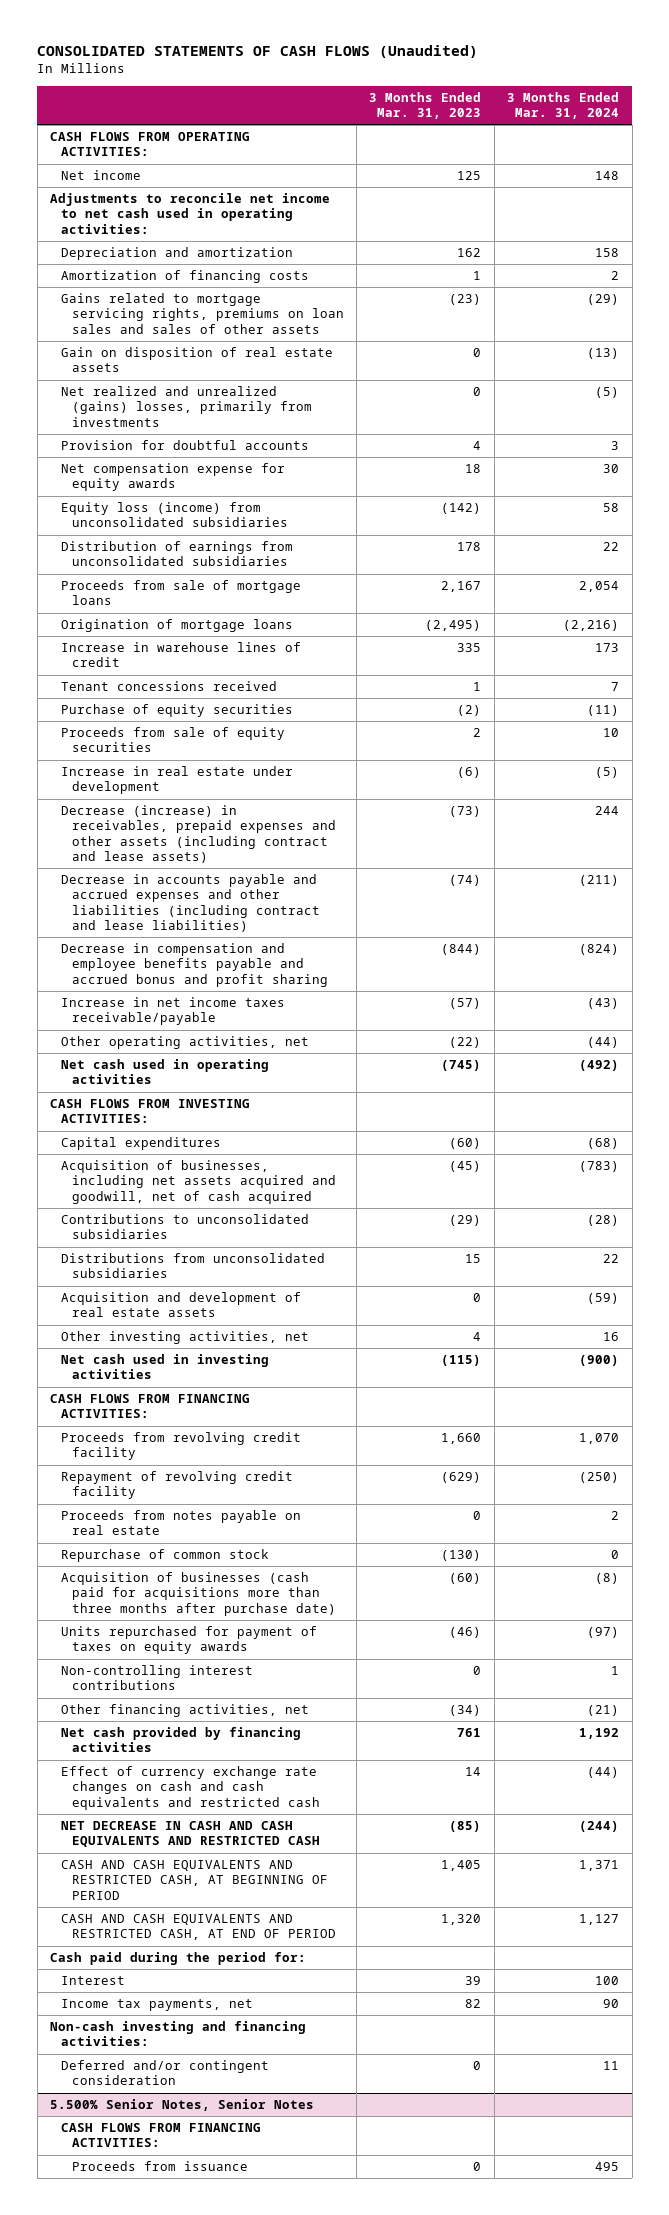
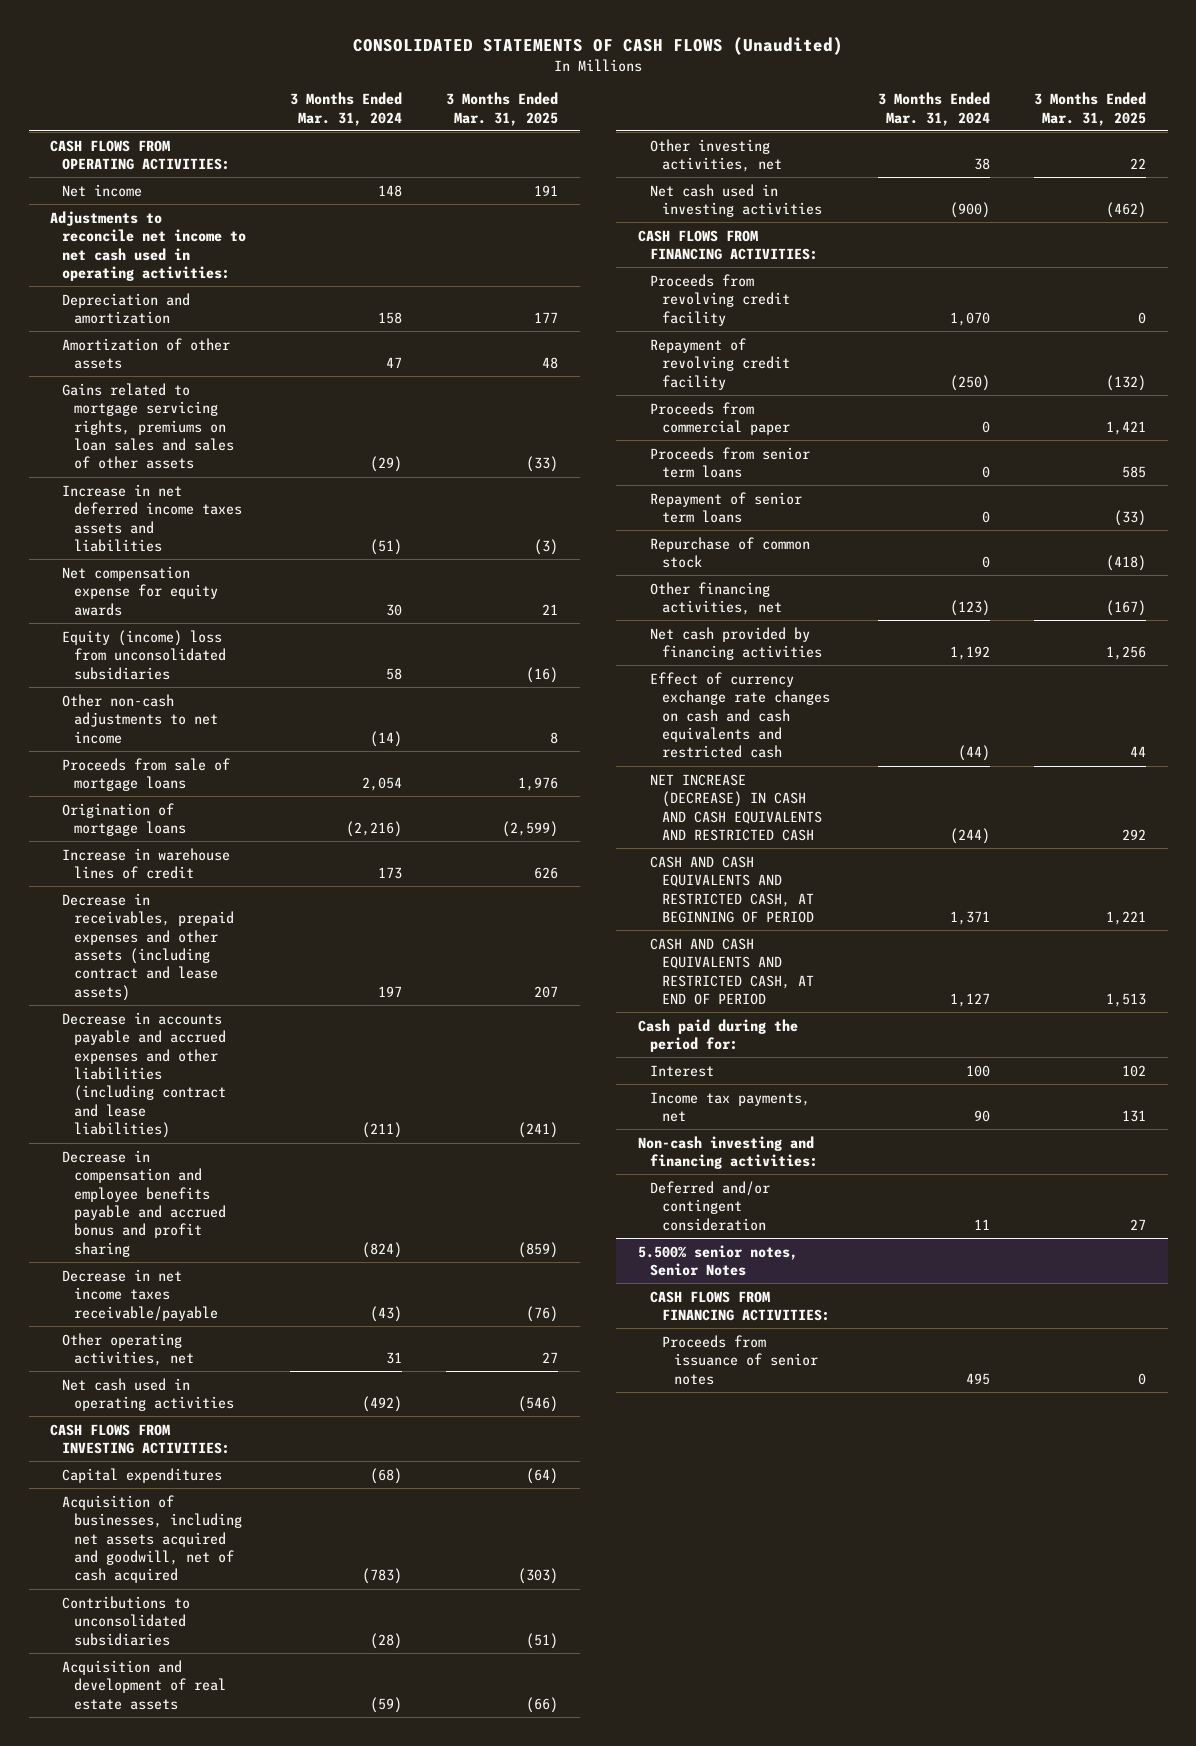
[369,92,482,120] 3 Months Ended Mar. 31, 2023 -> none
none -> [446,92,559,126] 3 Months Ended Mar. 31, 2025
[60,270,309,284] Amortization of financing costs -> none
none -> [62,337,231,370] Amortization of other assets
[60,347,333,373] Gain on disposition of real estate assets -> none
[60,386,312,427] Net realized and unrealized (gains) losses, primarily from investments -> none
[60,440,309,451] Provision for doubtful accounts -> none
none -> [62,483,243,552] Increase in net deferred income taxes assets and liabilities
[60,541,293,567] Distribution of earnings from unconsolidated subsidiaries -> none
[60,502,288,528] Equity loss (income) from unconsolidated subsidiaries -> [62,629,227,680] Equity (income) loss from unconsolidated subsidiaries
none -> [62,693,219,744] Other non-cash adjustments to net income
[60,681,277,692] Tenant concessions received -> none
[60,704,293,718] Purchase of equity securities -> none
[60,727,285,753] Proceeds from sale of equity securities -> none
[60,766,293,795] Increase in real estate under development -> none
[60,805,336,863] Decrease (increase) in receivables, prepaid expenses and other assets (including contract and lease assets) -> [62,892,235,1001] Decrease in receivables, prepaid expenses and other assets (including contract and lease assets)
[595,806,620,816] 244 -> [378,985,403,997] 197
[60,997,285,1026] Increase in net income taxes receivable/payable -> [62,1268,219,1321] Decrease in net income taxes receivable/payable
[587,1037,620,1049] (44) -> [386,1352,403,1365] 31
[60,1253,325,1279] Distributions from unconsolidated subsidiaries -> none
[603,1332,620,1342] 16 -> [974,158,991,171] 38
[60,1510,301,1536] Proceeds from notes payable on real estate -> none
none -> [650,401,791,436] Proceeds from commercial paper
none -> [650,446,811,479] Proceeds from senior term loans
none -> [650,491,803,524] Repayment of senior term loans
[60,1572,336,1616] Acquisition of businesses (cash paid for acquisitions more than three months after purchase date) -> none
[60,1626,317,1655] Units repurchased for payment of taxes on equity awards -> none
[60,1665,253,1691] Non-controlling interest contributions -> none
[587,1705,620,1717] (21) -> [950,600,991,617] (123)
[60,1821,320,1848] NET DECREASE IN CASH AND CASH EQUIVALENTS AND RESTRICTED CASH -> [650,773,823,841] NET INCREASE (DECREASE) IN CASH AND CASH EQUIVALENTS AND RESTRICTED CASH
[50,2099,315,2112] 5.500% Senior Notes, Senior Notes -> [638,1244,799,1277] 5.500% senior notes, Senior Notes
[71,2161,248,2172] Proceeds from issuance -> [662,1334,819,1385] Proceeds from issuance of senior notes

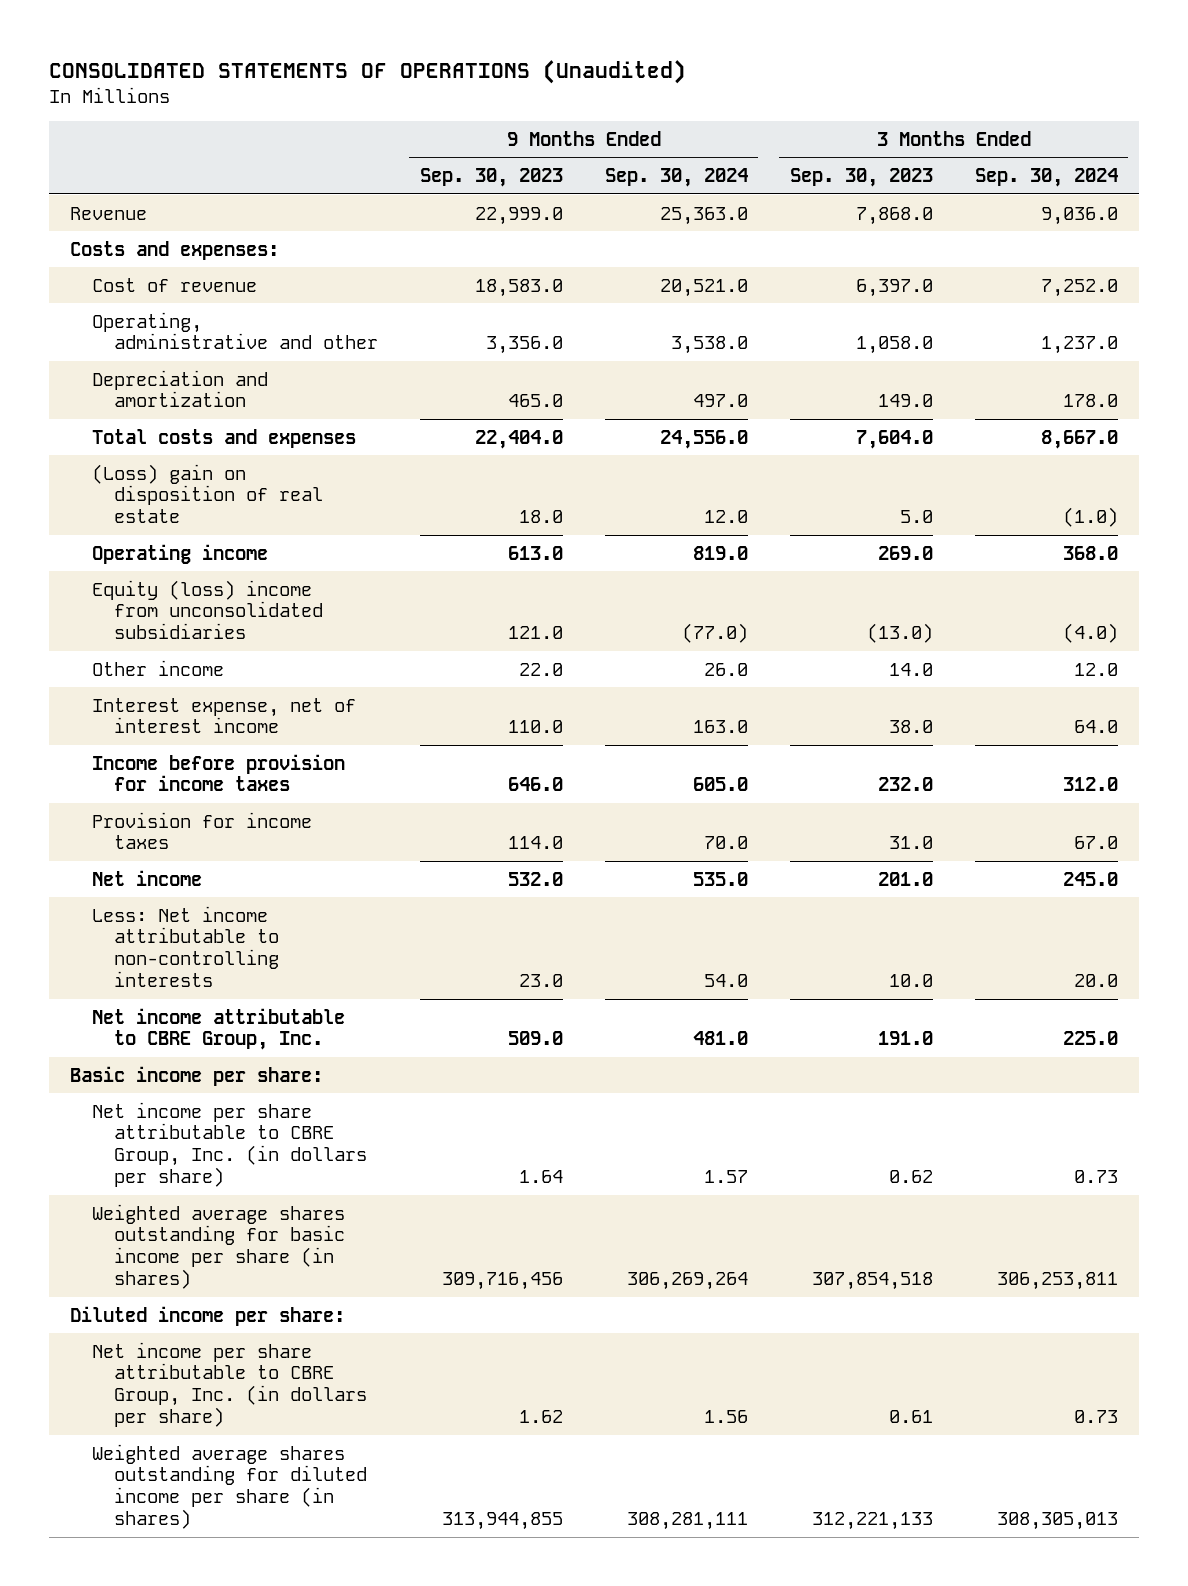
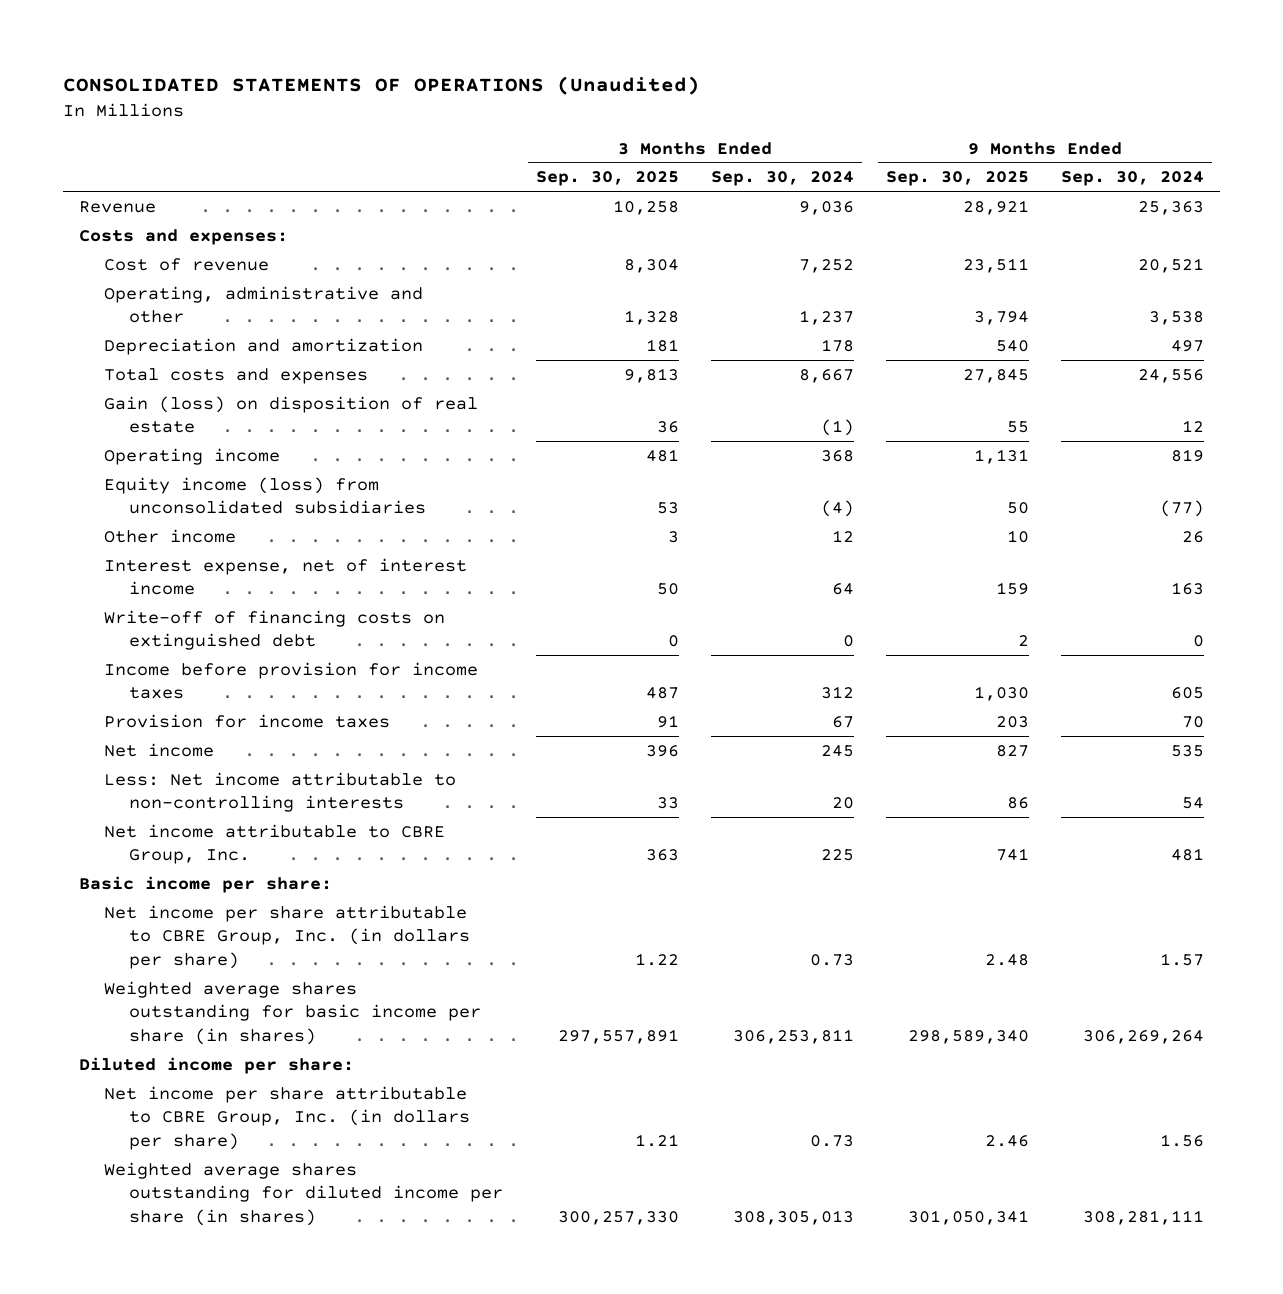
[419,168,563,188] Sep. 30, 2023 -> none
[789,168,933,188] Sep. 30, 2023 -> none
none -> [535,171,679,187] Sep. 30, 2025
none -> [885,171,1029,187] Sep. 30, 2025
[659,206,748,225] 25,363.0 -> [1138,200,1205,215] 25,363
[1040,206,1118,225] 9,036.0 -> [798,200,854,215] 9,036
[659,278,748,297] 20,521.0 -> [1138,257,1205,273] 20,521
[1040,278,1118,297] 7,252.0 -> [798,258,854,273] 7,252
[670,336,748,355] 3,538.0 -> [1149,311,1205,326] 3,538
[1040,336,1118,355] 1,237.0 -> [798,310,854,326] 1,237
[692,394,748,408] 497.0 -> [1171,339,1205,352] 497
[1062,394,1118,408] 178.0 -> [820,338,854,352] 178
[659,429,748,449] 24,556.0 -> [1138,368,1205,383] 24,556
[1040,429,1118,449] 8,667.0 -> [798,368,854,383] 8,667
[91,463,323,524] (Loss) gain on disposition of real estate -> [104,395,479,434] Gain (loss) on disposition of real estate
[703,510,748,524] 12.0 -> [1182,420,1205,433] 12
[1062,507,1118,528] (1.0) -> [820,419,854,437] (1)
[692,545,748,560] 819.0 -> [1171,448,1205,462] 819
[1062,545,1118,560] 368.0 -> [820,449,854,462] 368
[91,579,323,640] Equity (loss) income from unconsolidated subsidiaries -> [104,476,427,515] Equity income (loss) from unconsolidated subsidiaries
[681,623,748,644] (77.0) -> [1160,500,1205,518] (77)
[1062,623,1118,644] (4.0) -> [820,500,854,518] (4)
[703,662,748,676] 26.0 -> [1182,530,1205,543] 26
[1073,662,1118,676] 12.0 -> [831,529,854,542] 12
[692,720,748,734] 163.0 -> [1171,582,1205,596] 163
[1073,720,1118,734] 64.0 -> [831,583,854,596] 64
none -> [104,609,446,651] Write-off of financing costs on extinguished debt
[692,777,748,792] 605.0 -> [1171,687,1205,700] 605
[1062,777,1118,792] 312.0 -> [820,686,854,700] 312
[703,836,748,850] 70.0 -> [1182,715,1205,728] 70
[1073,836,1118,850] 67.0 -> [831,715,854,728] 67
[692,871,748,886] 535.0 -> [1171,744,1205,757] 535
[1062,871,1118,886] 245.0 -> [820,744,854,757] 245
[703,974,748,988] 54.0 -> [1182,797,1205,810] 54
[1073,974,1118,988] 20.0 -> [831,797,854,810] 20
[692,1031,748,1046] 481.0 -> [1171,848,1205,862] 481
[1062,1031,1118,1046] 225.0 -> [820,849,854,862] 225

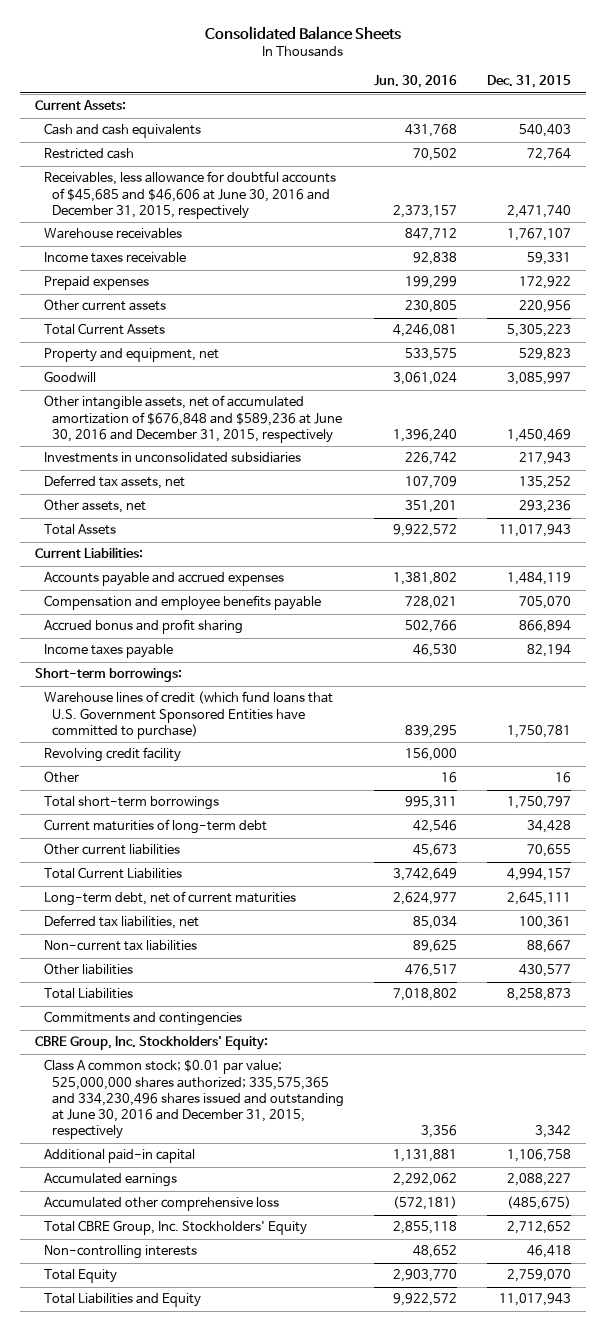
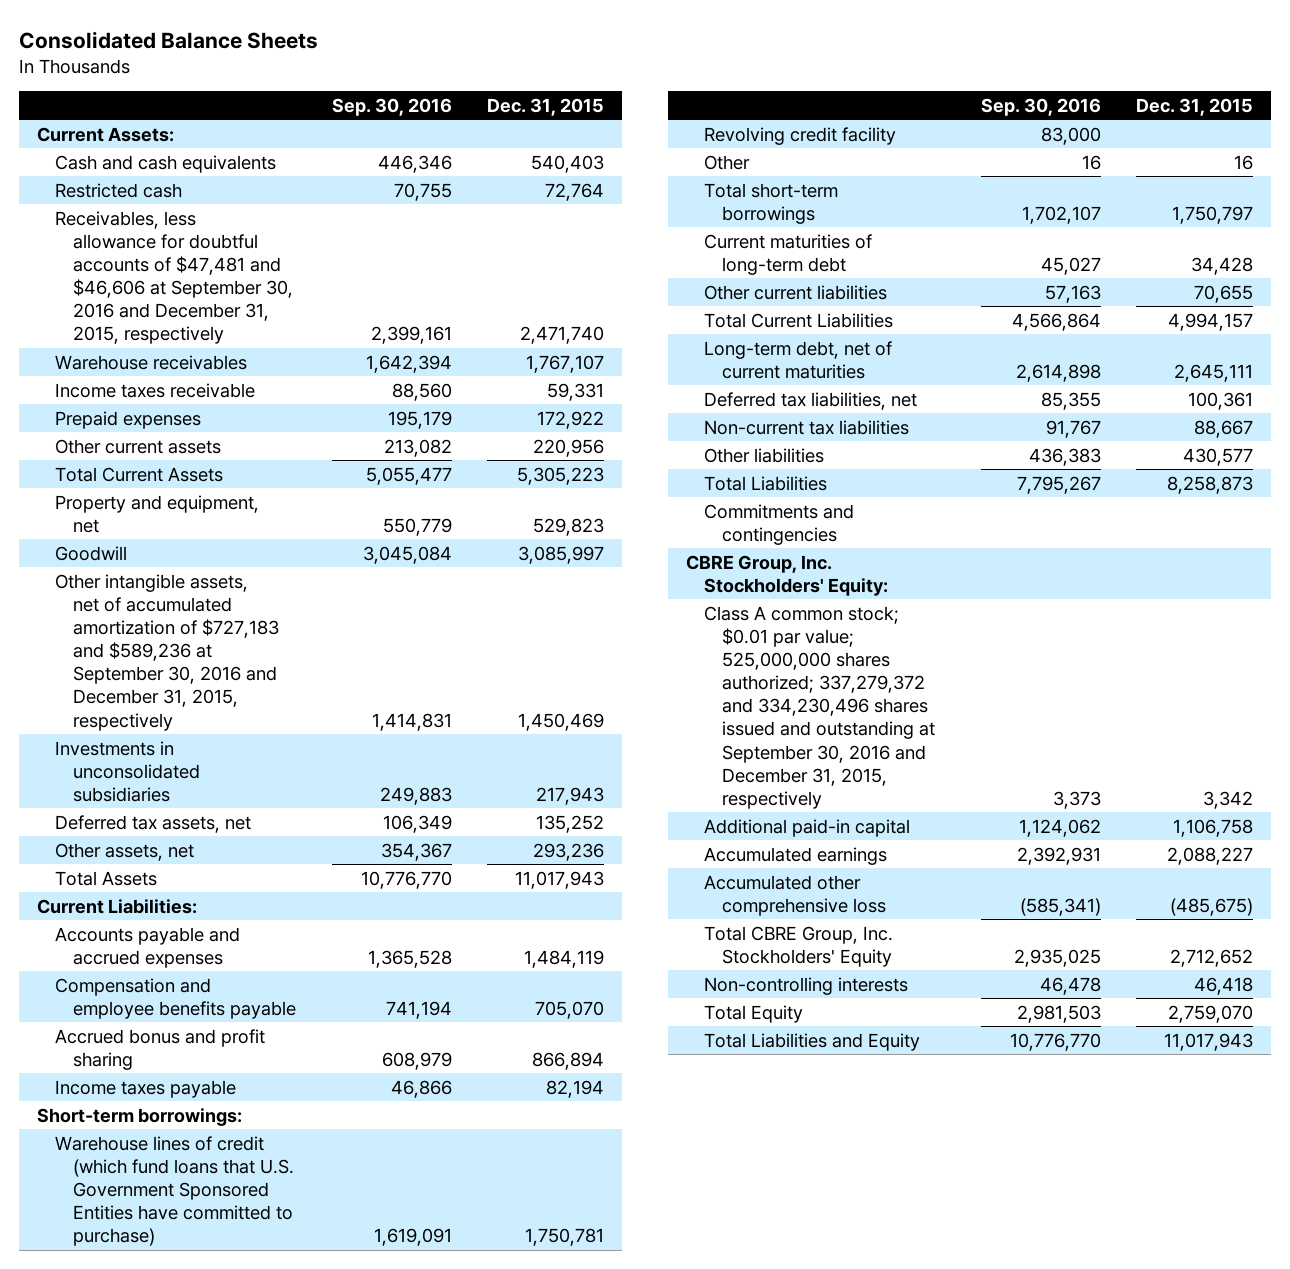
[374,75,458,89] Jun. 30, 2016 -> none
none -> [331,98,452,117] Sep. 30, 2016
[43,171,336,219] Receivables, less allowance for doubtful accounts of $45,685 and $46,606 at June 30, 2016 and December 31, 2015, respectively -> [55,210,294,345] Receivables, less allowance for doubtful accounts of $47,481 and $46,606 at September 30, 2016 and December 31, 2015, respectively
[43,395,343,443] Other intangible assets, net of accumulated amortization of $676,848 and $589,236 at June 30, 2016 and December 31, 2015, respectively -> [55,573,280,731] Other intangible assets, net of accumulated amortization of $727,183 and $589,236 at September 30, 2016 and December 31, 2015, respectively
[43,1059,345,1140] Class A common stock; $0.01 par value; 525,000,000 shares authorized; 335,575,365 and 334,230,496 shares issued and outstanding at June 30, 2016 and December 31, 2015, respectively -> [704,605,936,810] Class A common stock; $0.01 par value; 525,000,000 shares authorized; 337,279,372 and 334,230,496 shares issued and outstanding at September 30, 2016 and December 31, 2015, respectively

